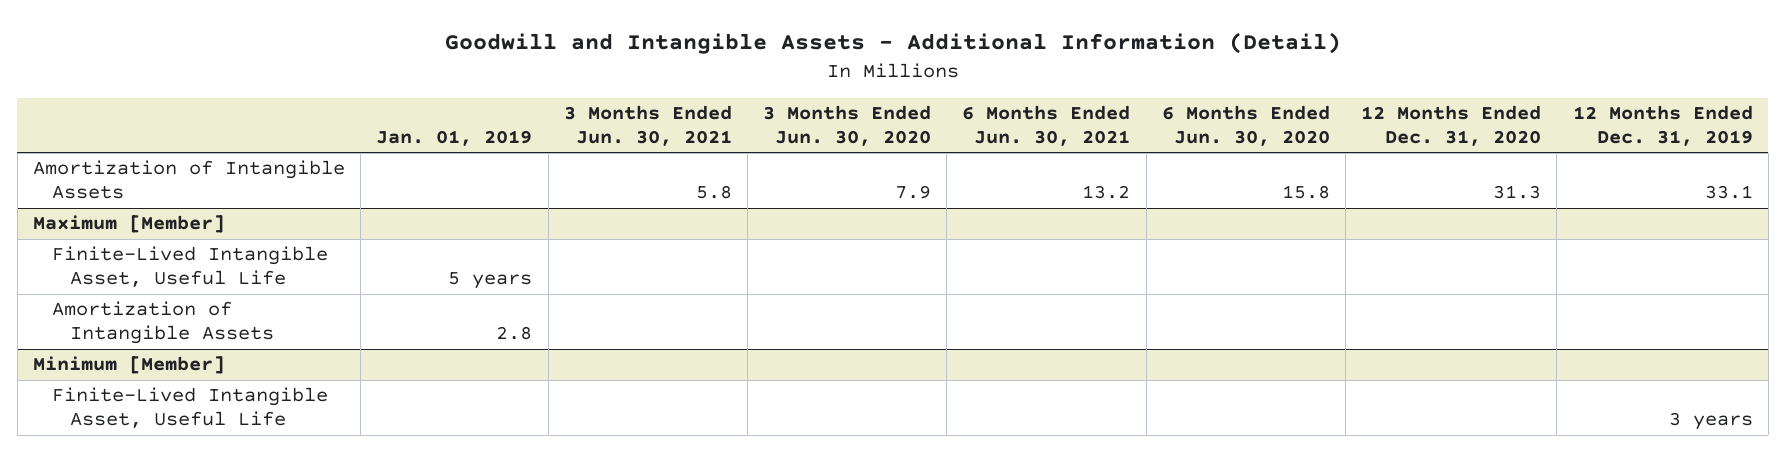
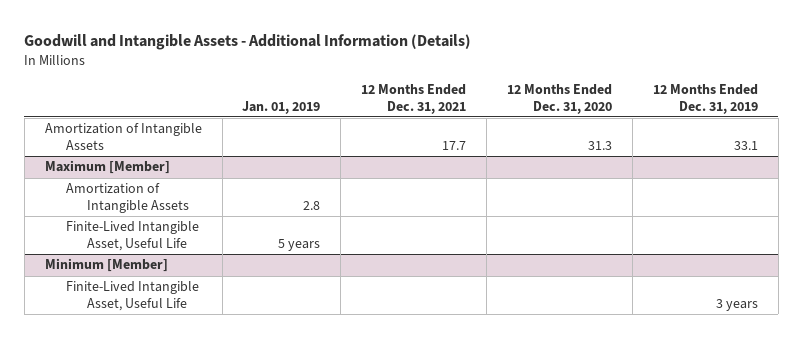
[444,32,1341,55] Goodwill and Intangible Assets - Additional Information (Detail) -> [24,33,472,50] Goodwill and Intangible Assets - Additional Information (Details)
[563,105,732,146] 3 Months Ended Jun. 30, 2021 -> none
[763,105,932,146] 3 Months Ended Jun. 30, 2020 -> none
[962,105,1131,146] 6 Months Ended Jun. 30, 2021 -> none
[1161,105,1330,146] 6 Months Ended Jun. 30, 2020 -> none
none -> [361,83,467,114] 12 Months Ended Dec. 31, 2021
[51,246,328,288] Finite-Lived Intangible Asset, Useful Life -> [65,221,199,252] Finite-Lived Intangible Asset, Useful Life

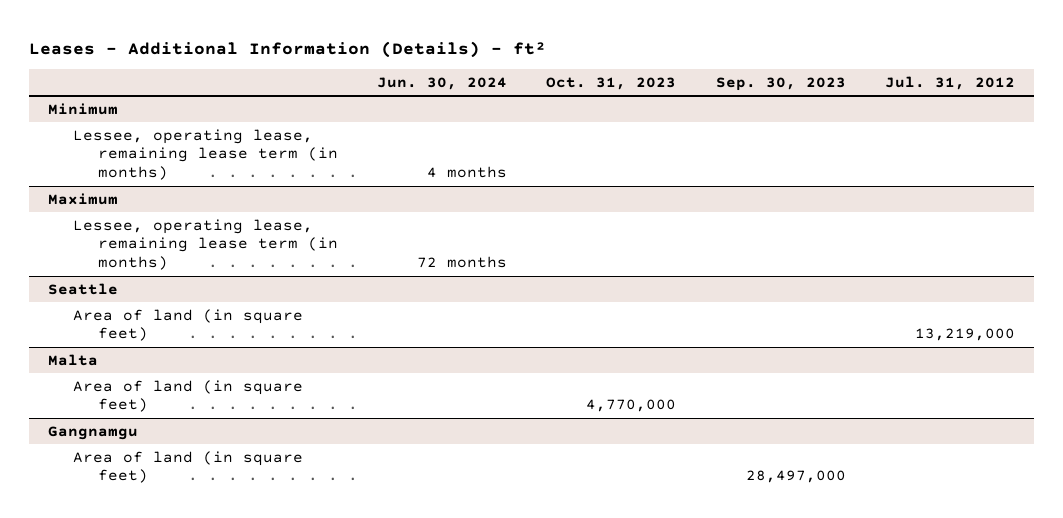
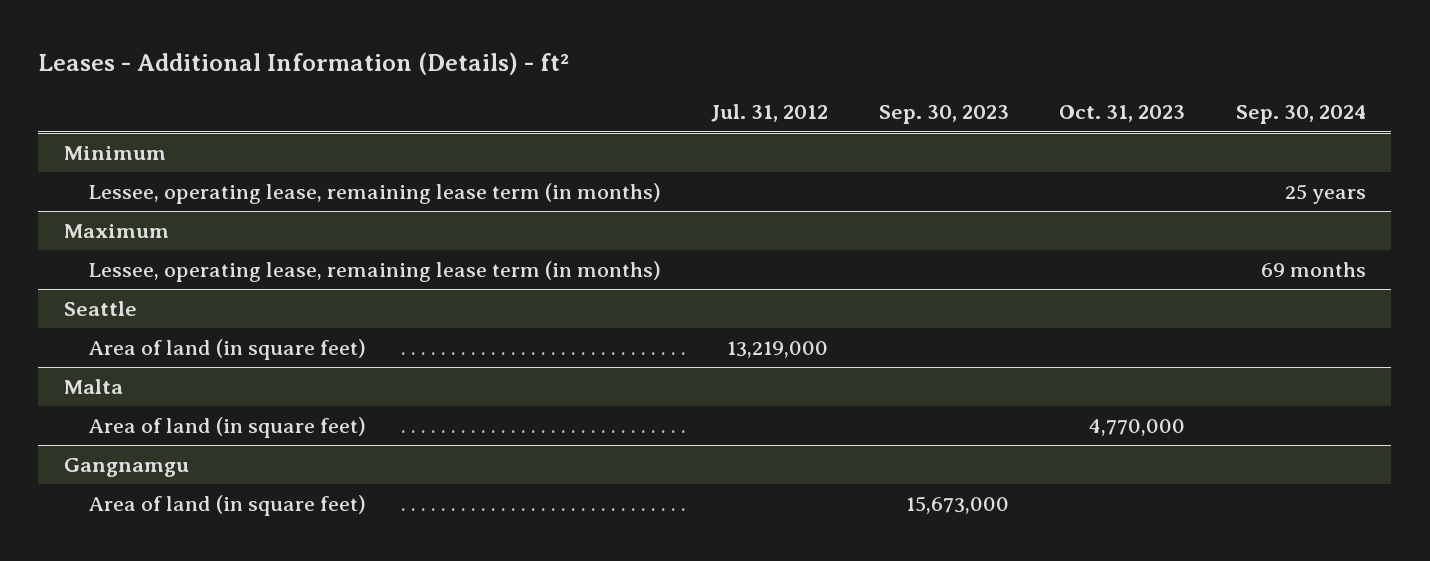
[377,76,508,90] Jun. 30, 2024 -> none
none -> [1235,105,1366,125] Sep. 30, 2024
[745,470,846,484] 28,497,000 -> [905,495,1009,514] 15,673,000

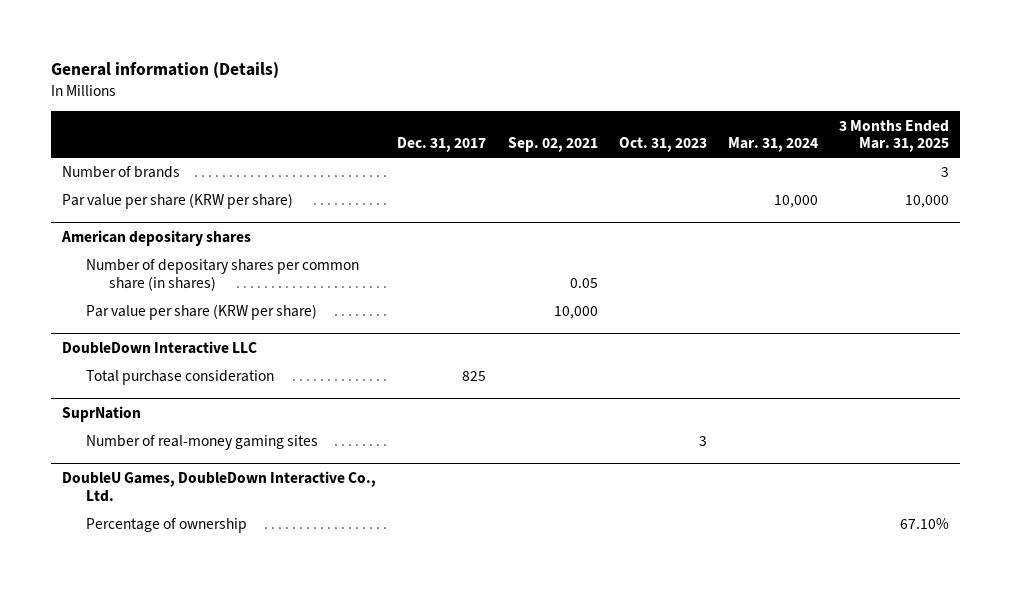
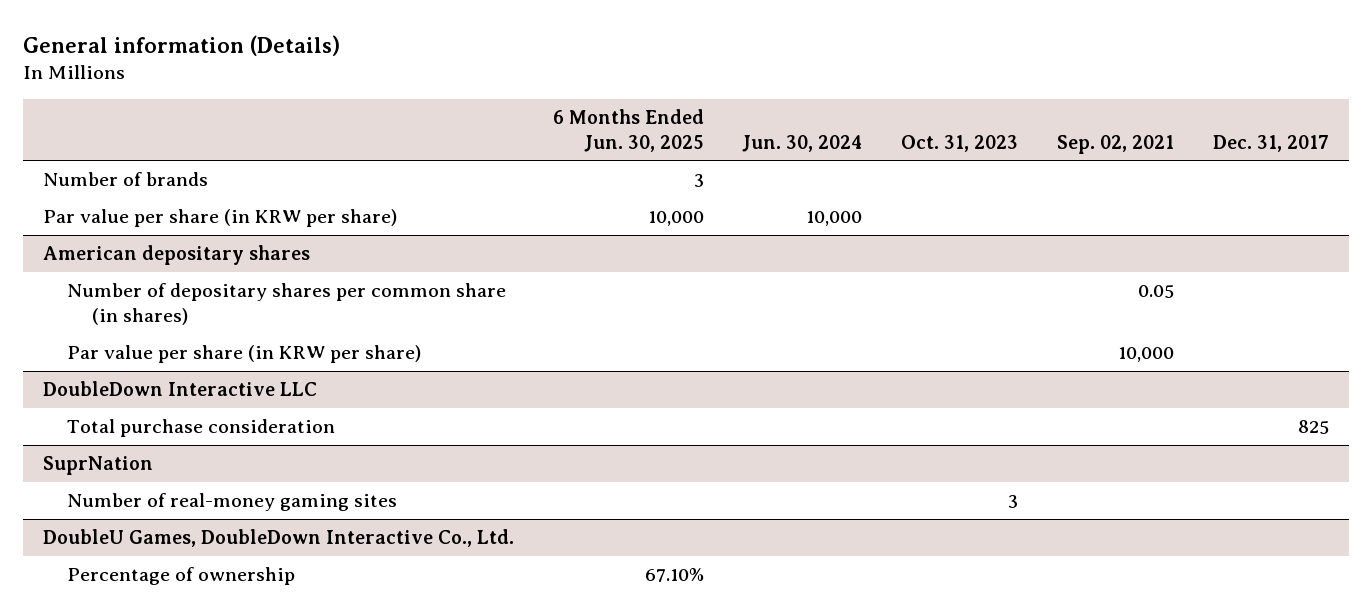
[728,137,819,153] Mar. 31, 2024 -> none
[839,119,950,153] 3 Months Ended Mar. 31, 2025 -> none
none -> [552,108,704,152] 6 Months Ended Jun. 30, 2025
none -> [742,134,863,152] Jun. 30, 2024
[62,193,294,210] Par value per share (KRW per share) -> [42,209,397,228] Par value per share (in KRW per share)
[85,304,317,321] Par value per share (KRW per share) -> [67,345,422,364] Par value per share (in KRW per share)

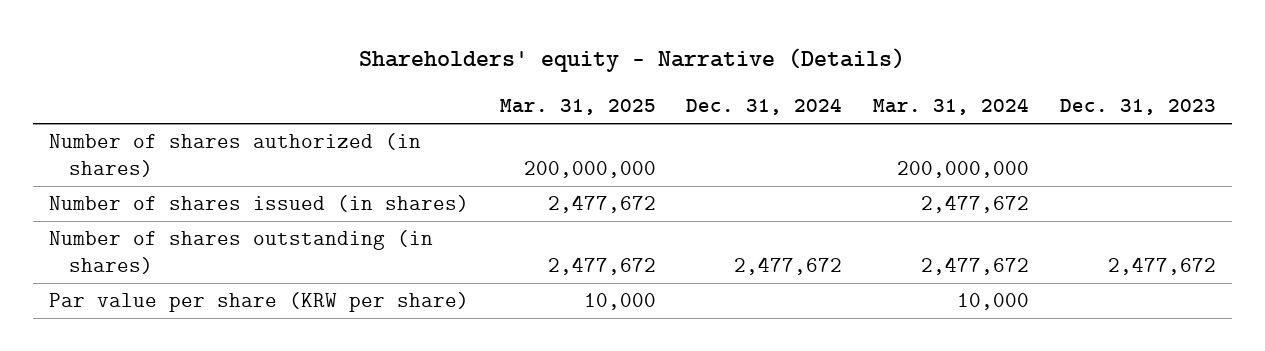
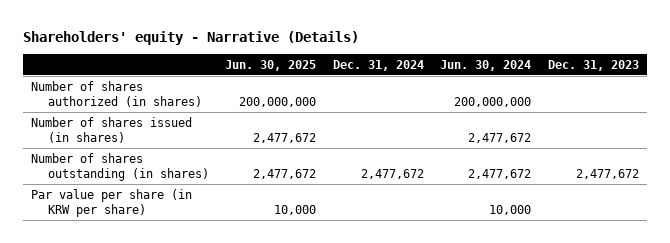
[499,99,656,116] Mar. 31, 2025 -> none
[873,98,1030,116] Mar. 31, 2024 -> none
none -> [225,59,317,71] Jun. 30, 2025
none -> [440,59,532,71] Jun. 30, 2024
[48,292,469,313] Par value per share (KRW per share) -> [31,188,193,217] Par value per share (in KRW per share)

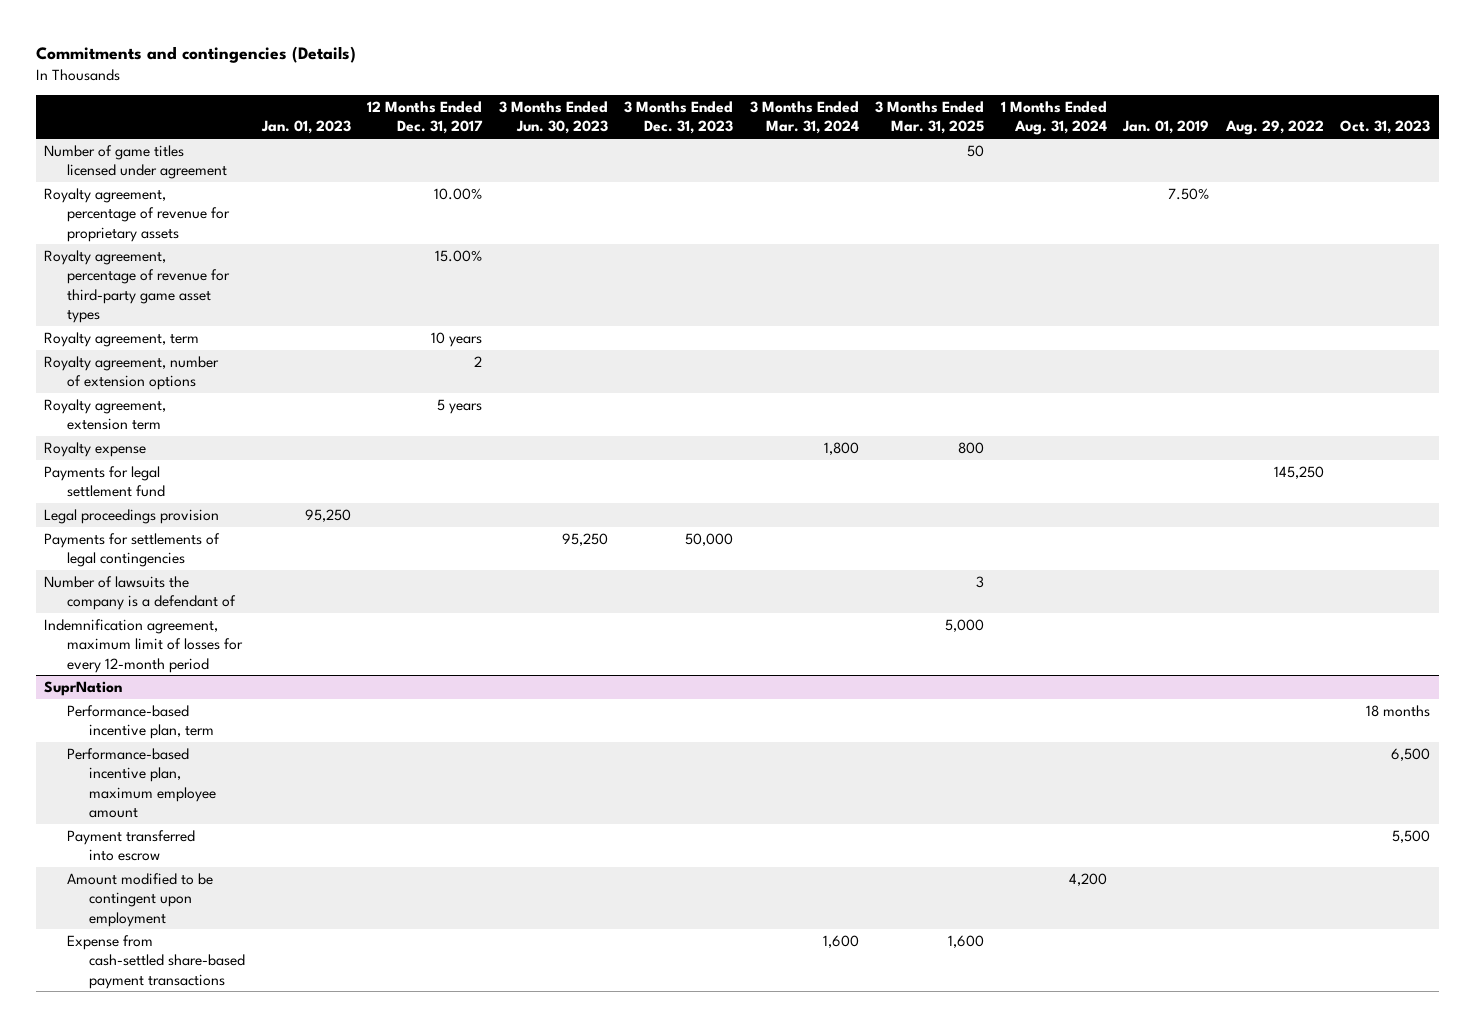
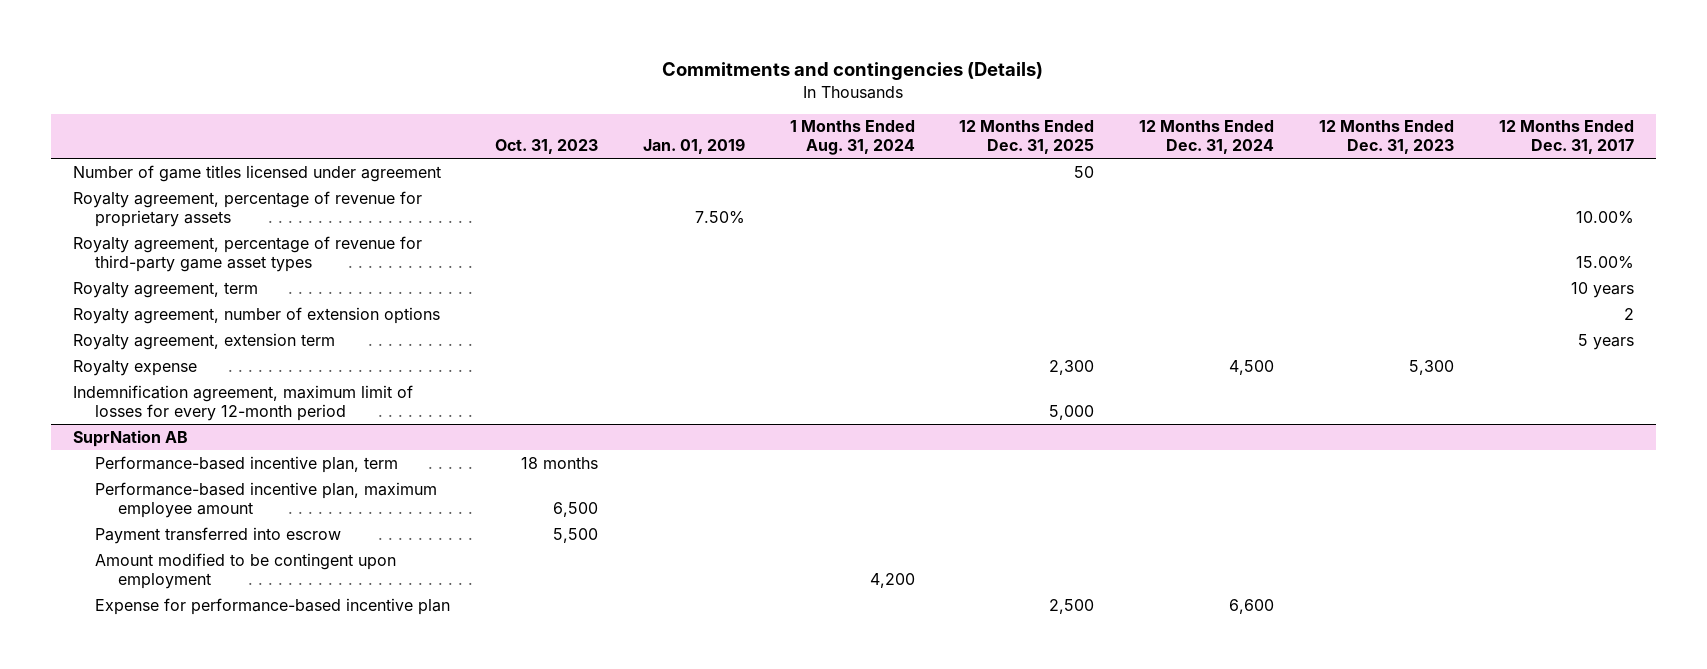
[260,120,351,135] Jan. 01, 2023 -> none
[498,101,608,135] 3 Months Ended Jun. 30, 2023 -> none
[624,101,734,135] 3 Months Ended Dec. 31, 2023 -> none
[749,101,859,135] 3 Months Ended Mar. 31, 2024 -> none
[875,101,985,135] 3 Months Ended Mar. 31, 2025 -> none
[1224,120,1324,136] Aug. 29, 2022 -> none
none -> [959,120,1095,155] 12 Months Ended Dec. 31, 2025
none -> [1139,120,1275,155] 12 Months Ended Dec. 31, 2024
none -> [1318,120,1454,155] 12 Months Ended Dec. 31, 2023
[43,465,165,498] Payments for legal settlement fund -> none
[43,508,219,524] Legal proceedings provision -> none
[43,532,220,568] Payments for settlements of legal contingencies -> none
[43,575,236,611] Number of lawsuits the company is a defendant of -> none
[43,680,122,696] SuprNation -> [73,429,189,447] SuprNation AB
[66,934,246,989] Expense from cash-settled share-based payment transactions -> none
none -> [95,597,451,615] Expense for performance-based incentive plan

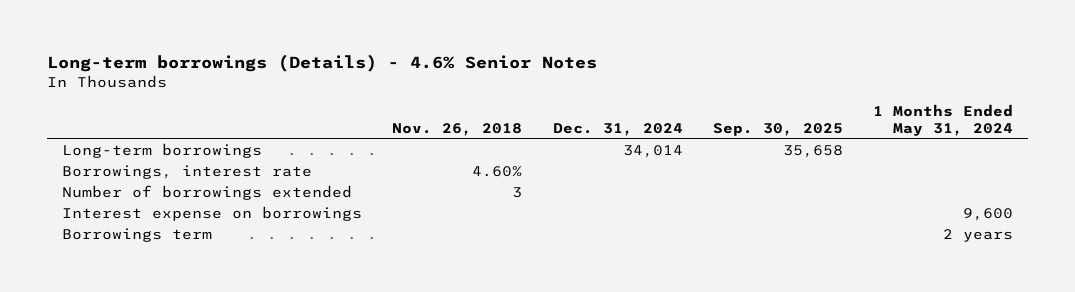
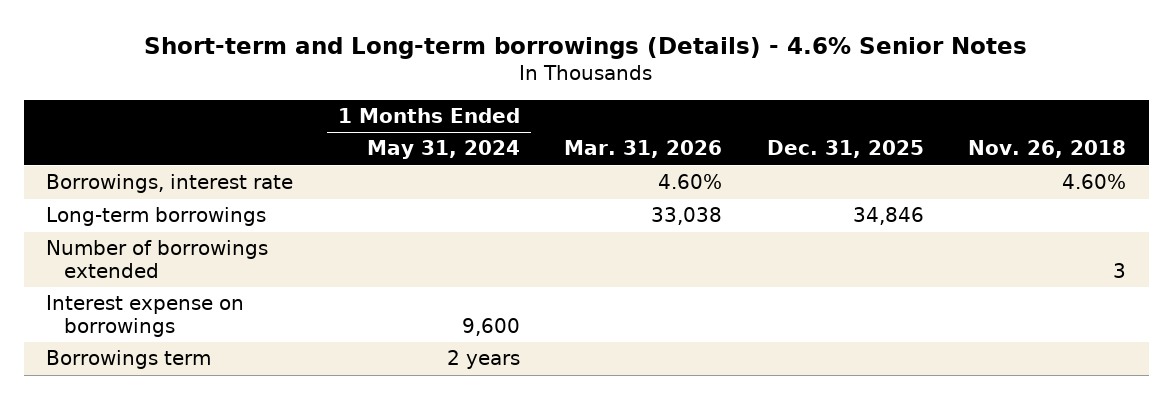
[46,54,597,73] Long-term borrowings (Details) - 4.6% Senior Notes -> [144,36,1028,59] Short-term and Long-term borrowings (Details) - 4.6% Senior Notes
[552,122,683,136] Dec. 31, 2024 -> none
[712,122,843,136] Sep. 30, 2025 -> none
none -> [564,140,723,159] Mar. 31, 2026
none -> [766,140,924,159] Dec. 31, 2025
[61,143,262,159] Long-term borrowings -> [46,207,267,227] Long-term borrowings

